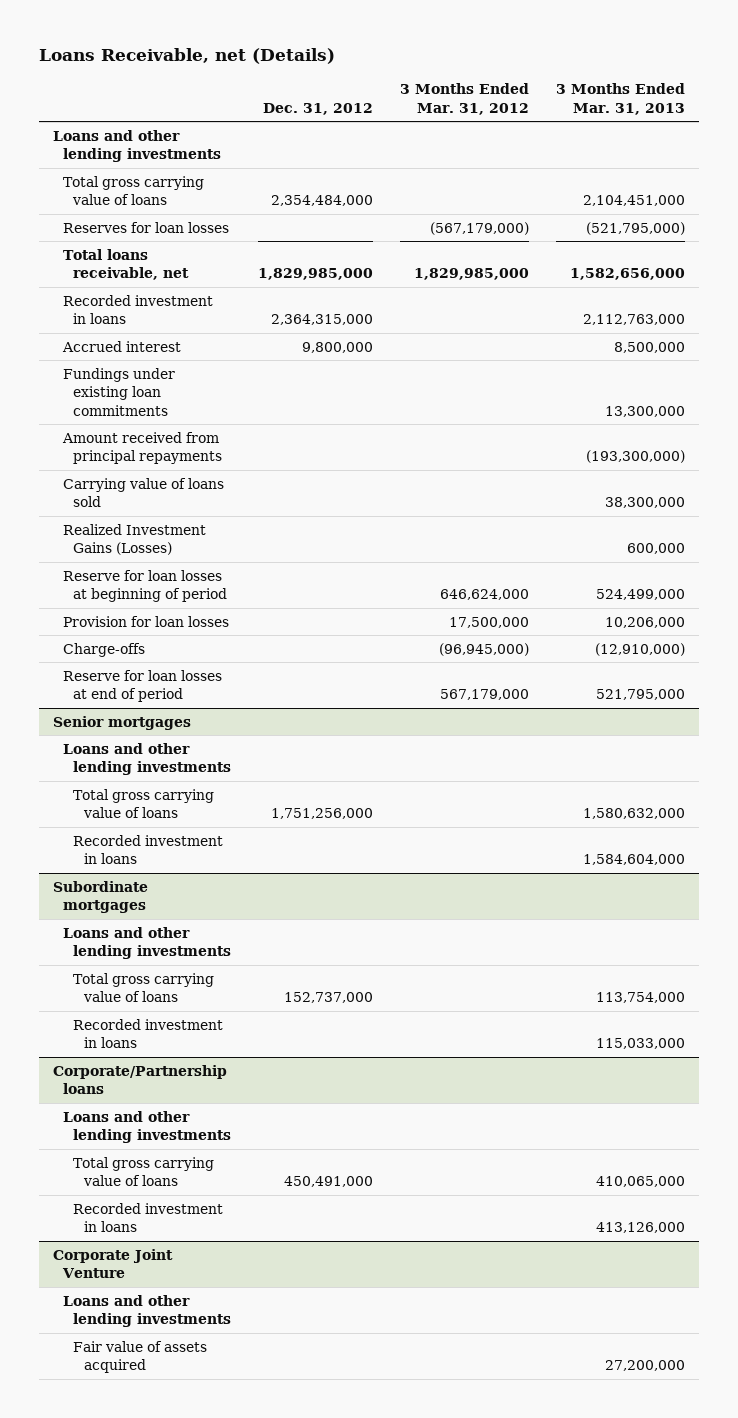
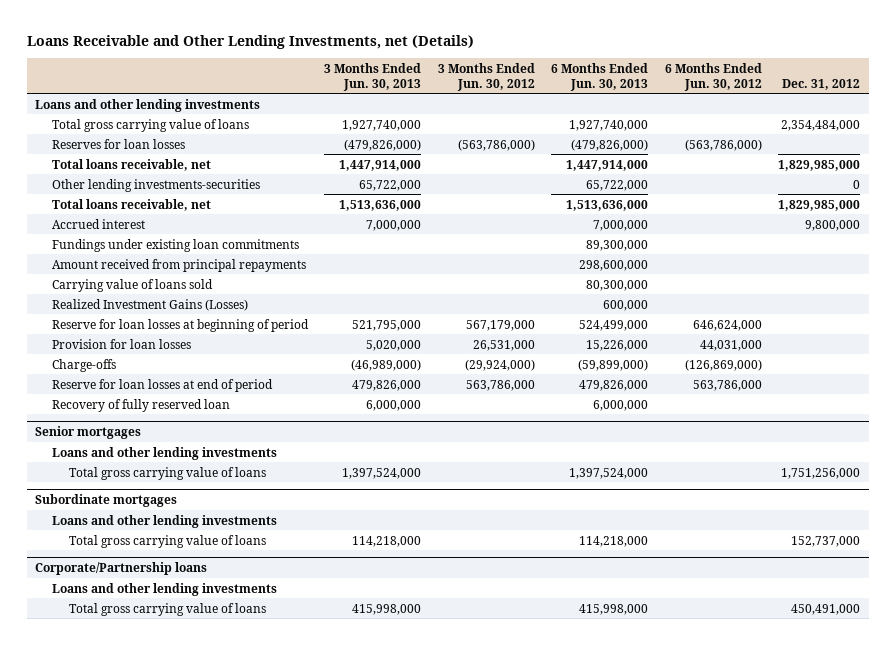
[39,48,336,65] Loans Receivable, net (Details) -> [26,34,474,49] Loans Receivable and Other Lending Investments, net (Details)
[400,83,530,115] 3 Months Ended Mar. 31, 2012 -> none
[556,83,686,115] 3 Months Ended Mar. 31, 2013 -> none
none -> [324,62,422,91] 3 Months Ended Jun. 30, 2013
none -> [437,62,535,91] 3 Months Ended Jun. 30, 2012
none -> [551,62,649,91] 6 Months Ended Jun. 30, 2013
none -> [664,62,762,91] 6 Months Ended Jun. 30, 2012
[62,294,213,325] Recorded investment in loans -> none
none -> [51,178,260,192] Other lending investments-securities
none -> [51,198,211,211] Total loans receivable, net
none -> [51,398,230,412] Recovery of fully reserved loan
[73,834,224,865] Recorded investment in loans -> none
[73,1018,224,1049] Recorded investment in loans -> none
[73,1202,224,1233] Recorded investment in loans -> none
[52,1248,173,1279] Corporate Joint Venture -> none
[62,1294,232,1328] Loans and other lending investments -> none
[73,1340,208,1374] Fair value of assets acquired -> none

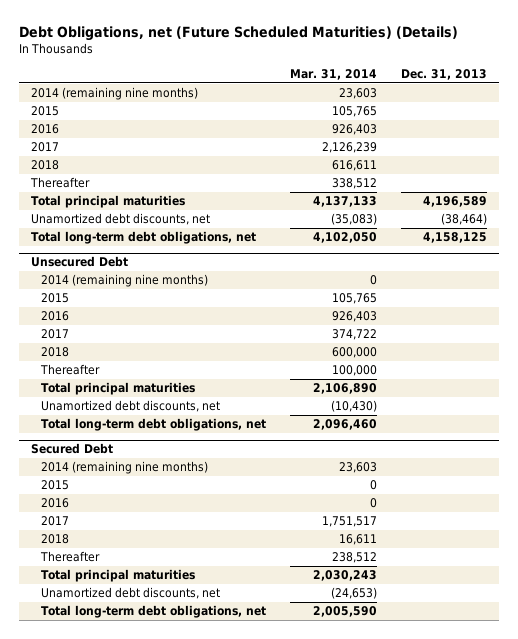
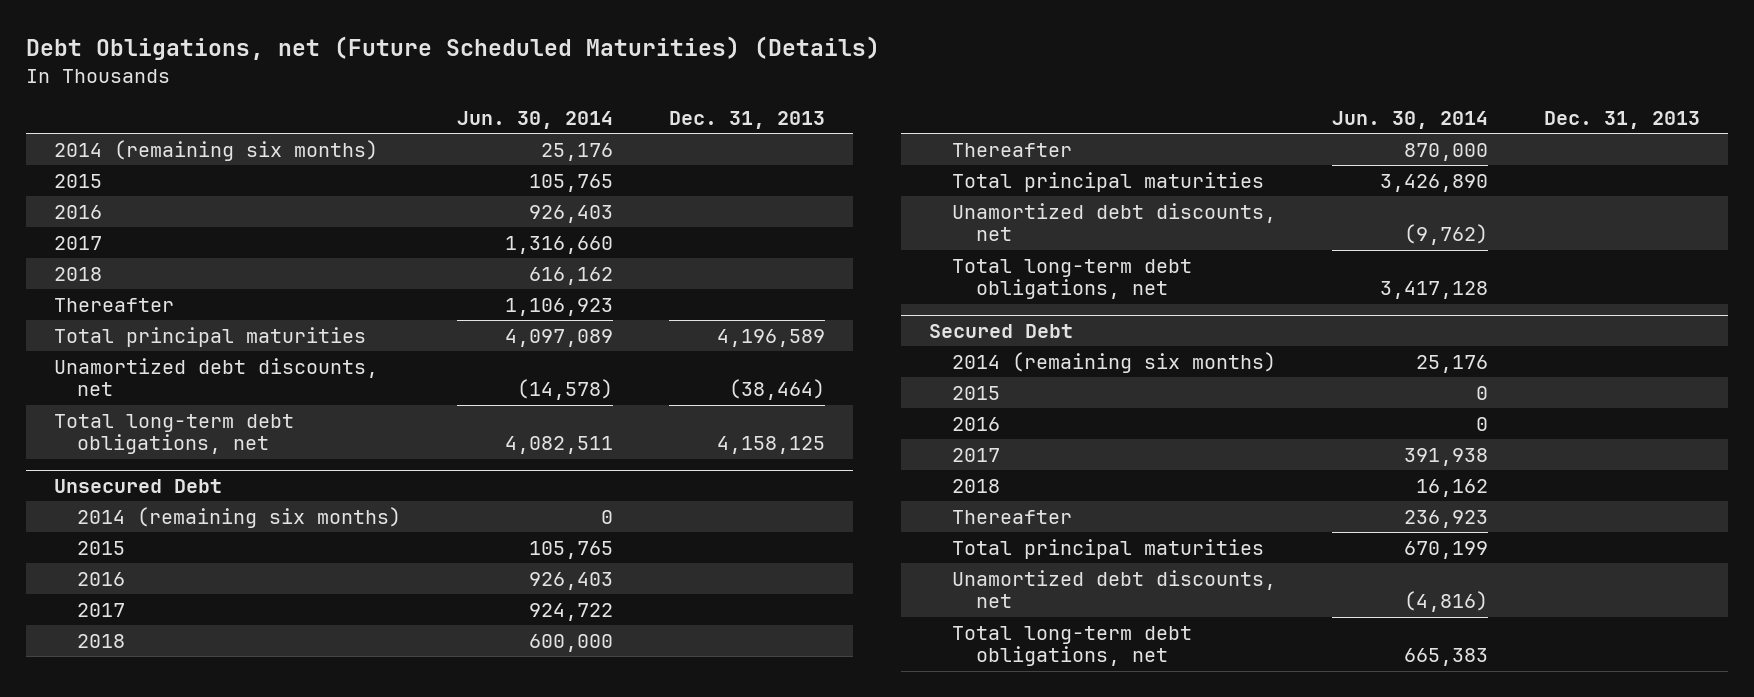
[289,69,377,81] Mar. 31, 2014 -> none
none -> [456,110,613,129] Jun. 30, 2014
[30,87,198,101] 2014 (remaining nine months) -> [54,139,379,161] 2014 (remaining six months)
[40,274,208,288] 2014 (remaining nine months) -> [77,506,402,528] 2014 (remaining six months)
[40,461,208,475] 2014 (remaining nine months) -> [952,351,1277,373] 2014 (remaining six months)

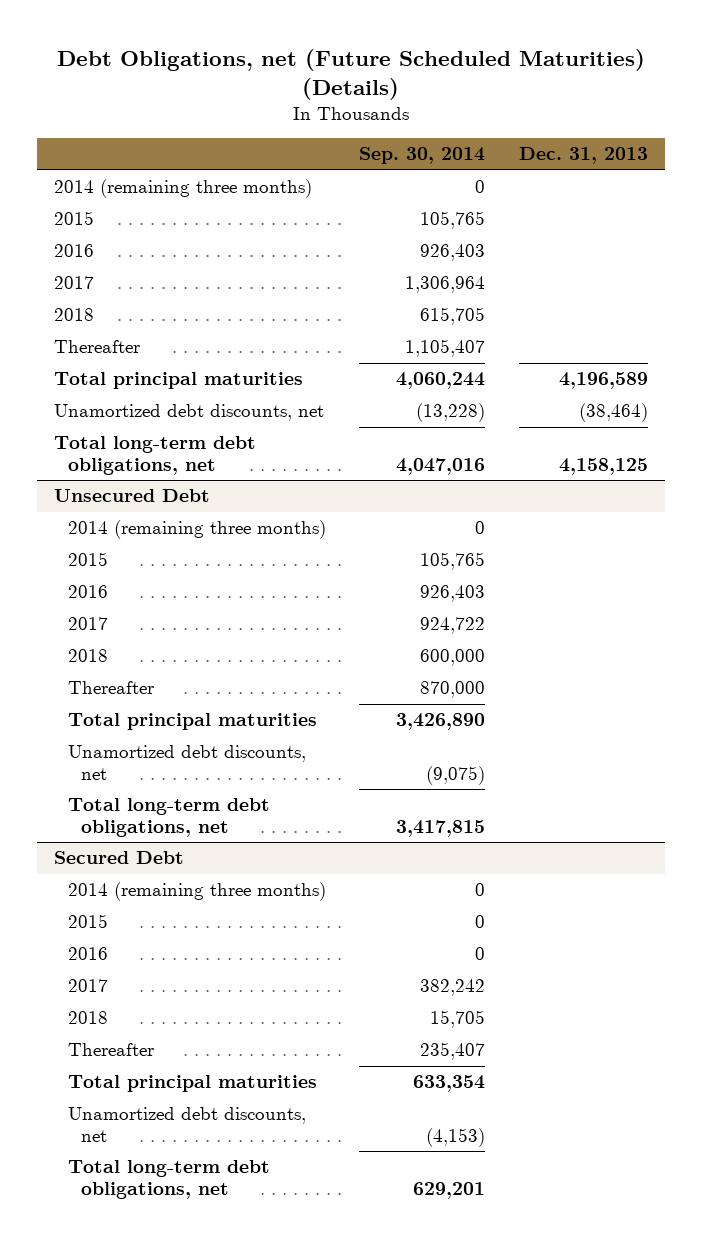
[456,110,613,129] Jun. 30, 2014 -> none
none -> [359,147,486,165] Sep. 30, 2014
[54,139,379,161] 2014 (remaining six months) -> [53,179,312,199] 2014 (remaining three months)
[77,506,402,528] 2014 (remaining six months) -> [67,520,326,540] 2014 (remaining three months)
[952,351,1277,373] 2014 (remaining six months) -> [67,882,326,902] 2014 (remaining three months)

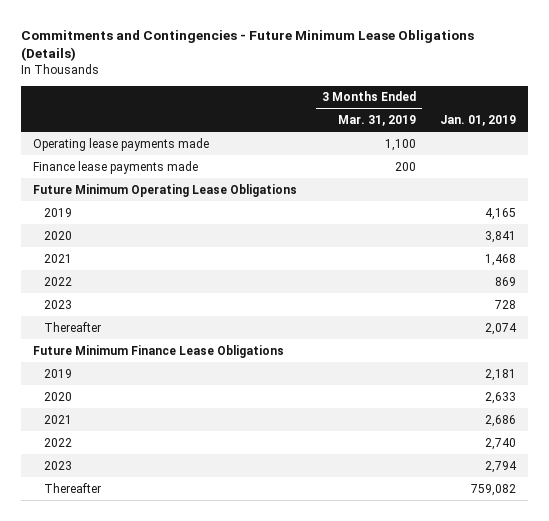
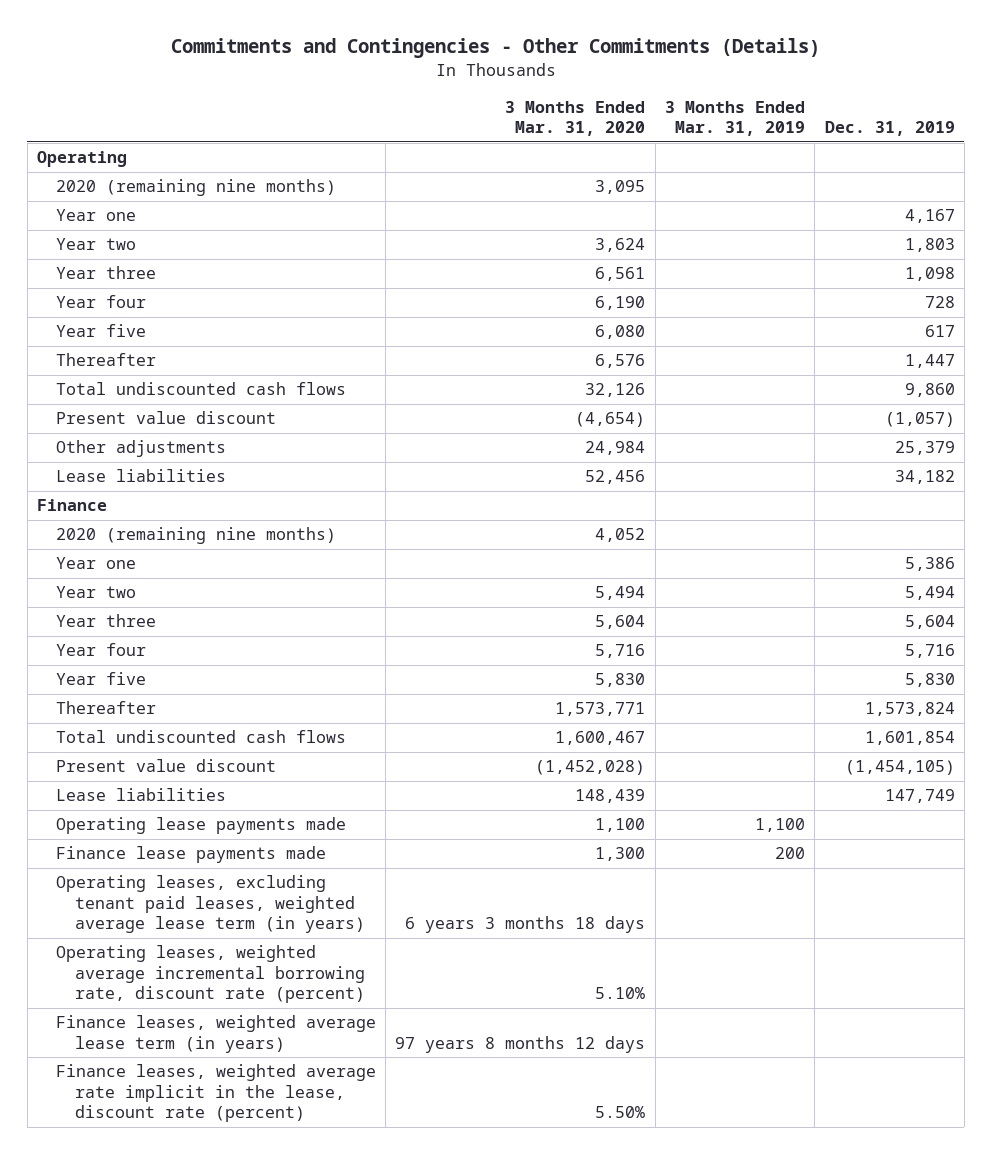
[21,29,475,62] Commitments and Contingencies - Future Minimum Lease Obligations (Details) -> [170,38,820,59] Commitments and Contingencies - Other Commitments (Details)
[439,115,516,127] Jan. 01, 2019 -> none
none -> [505,100,646,137] 3 Months Ended Mar. 31, 2020
none -> [824,121,955,137] Dec. 31, 2019
[33,183,298,197] Future Minimum Operating Lease Obligations -> [37,151,128,168] Operating
none -> [55,179,336,197] 2020 (remaining nine months)
[43,207,72,217] 2019 -> [55,209,136,222] Year one
[43,230,72,240] 2020 -> [55,238,136,251] Year two
[43,253,72,263] 2021 -> [55,266,156,280] Year three
[43,276,72,286] 2022 -> [55,295,146,309] Year four
[43,299,72,309] 2023 -> [55,324,146,338] Year five
none -> [55,382,346,396] Total undiscounted cash flows
none -> [55,411,276,425] Present value discount
none -> [55,440,226,458] Other adjustments
none -> [55,469,226,483] Lease liabilities
[33,344,285,358] Future Minimum Finance Lease Obligations -> [37,499,108,512] Finance
none -> [55,527,336,545] 2020 (remaining nine months)
[43,368,72,378] 2019 -> [55,557,136,570] Year one
[43,391,72,401] 2020 -> [55,586,136,599] Year two
[43,414,72,424] 2021 -> [55,614,156,628] Year three
[43,437,72,447] 2022 -> [55,643,146,657] Year four
[43,460,72,470] 2023 -> [55,672,146,686] Year five
none -> [55,730,346,744] Total undiscounted cash flows
none -> [55,759,276,773] Present value discount
none -> [55,788,226,802] Lease liabilities
[33,137,210,151] Operating lease payments made -> [55,817,346,835] Operating lease payments made
[33,160,199,174] Finance lease payments made -> [55,846,326,864] Finance lease payments made
none -> [55,875,365,934] Operating leases, excluding tenant paid leases, weighted average lease term (in years)
none -> [55,945,365,1004] Operating leases, weighted average incremental borrowing rate, discount rate (percent)
none -> [55,1015,376,1053] Finance leases, weighted average lease term (in years)
none -> [55,1064,376,1123] Finance leases, weighted average rate implicit in the lease, discount rate (percent)

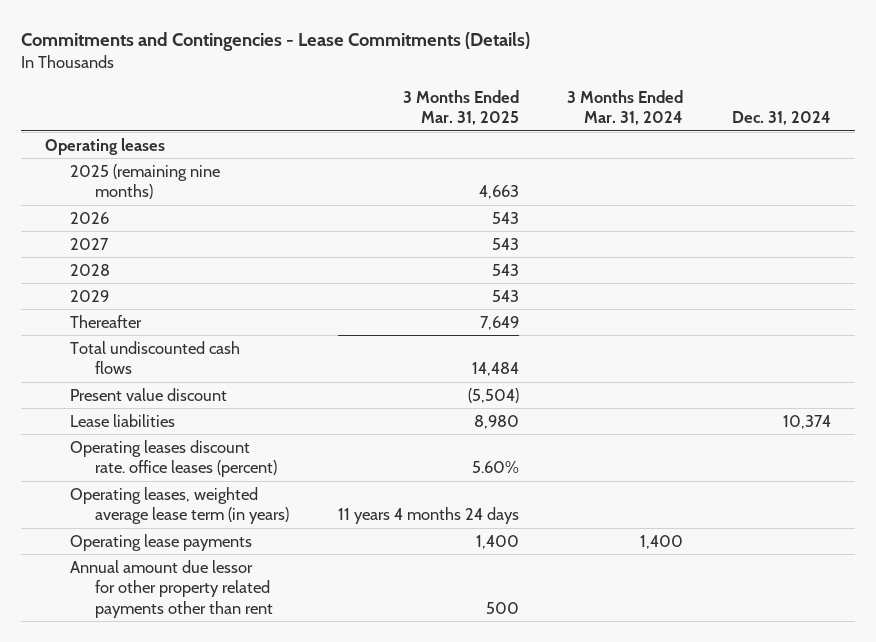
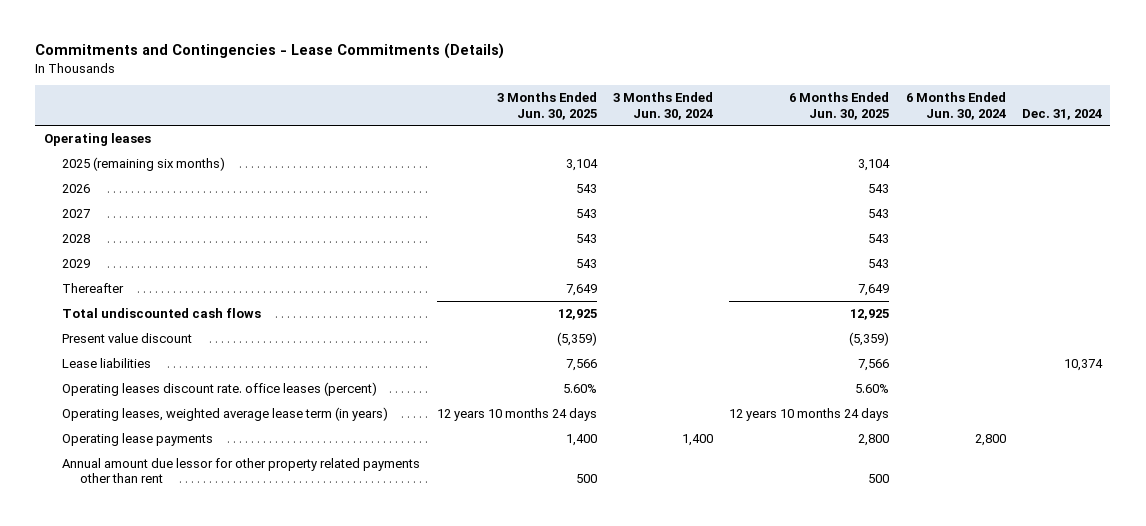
[402,89,519,126] 3 Months Ended Mar. 31, 2025 -> none
[567,89,684,126] 3 Months Ended Mar. 31, 2024 -> none
none -> [496,92,597,120] 3 Months Ended Jun. 30, 2025
none -> [612,92,713,120] 3 Months Ended Jun. 30, 2024
none -> [789,92,890,120] 6 Months Ended Jun. 30, 2025
none -> [905,92,1006,120] 6 Months Ended Jun. 30, 2024
[69,163,220,200] 2025 (remaining nine months) -> [62,157,226,172] 2025 (remaining six months)

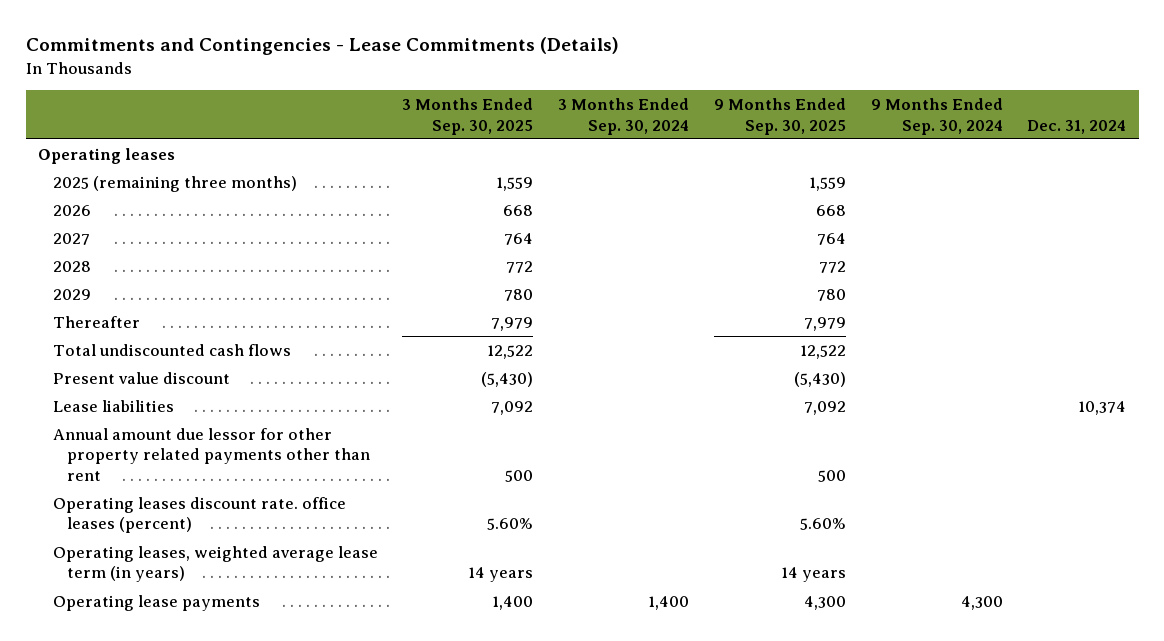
[496,92,597,120] 3 Months Ended Jun. 30, 2025 -> none
[612,92,713,120] 3 Months Ended Jun. 30, 2024 -> none
[789,92,890,120] 6 Months Ended Jun. 30, 2025 -> none
[905,92,1006,120] 6 Months Ended Jun. 30, 2024 -> none
none -> [402,97,534,135] 3 Months Ended Sep. 30, 2025
none -> [558,97,690,135] 3 Months Ended Sep. 30, 2024
none -> [713,97,846,135] 9 Months Ended Sep. 30, 2025
none -> [870,97,1003,135] 9 Months Ended Sep. 30, 2024
[62,157,226,172] 2025 (remaining six months) -> [52,175,297,192] 2025 (remaining three months)
[62,458,421,484] Annual amount due lessor for other property related payments other than rent -> [52,427,371,482] Annual amount due lessor for other property related payments other than rent

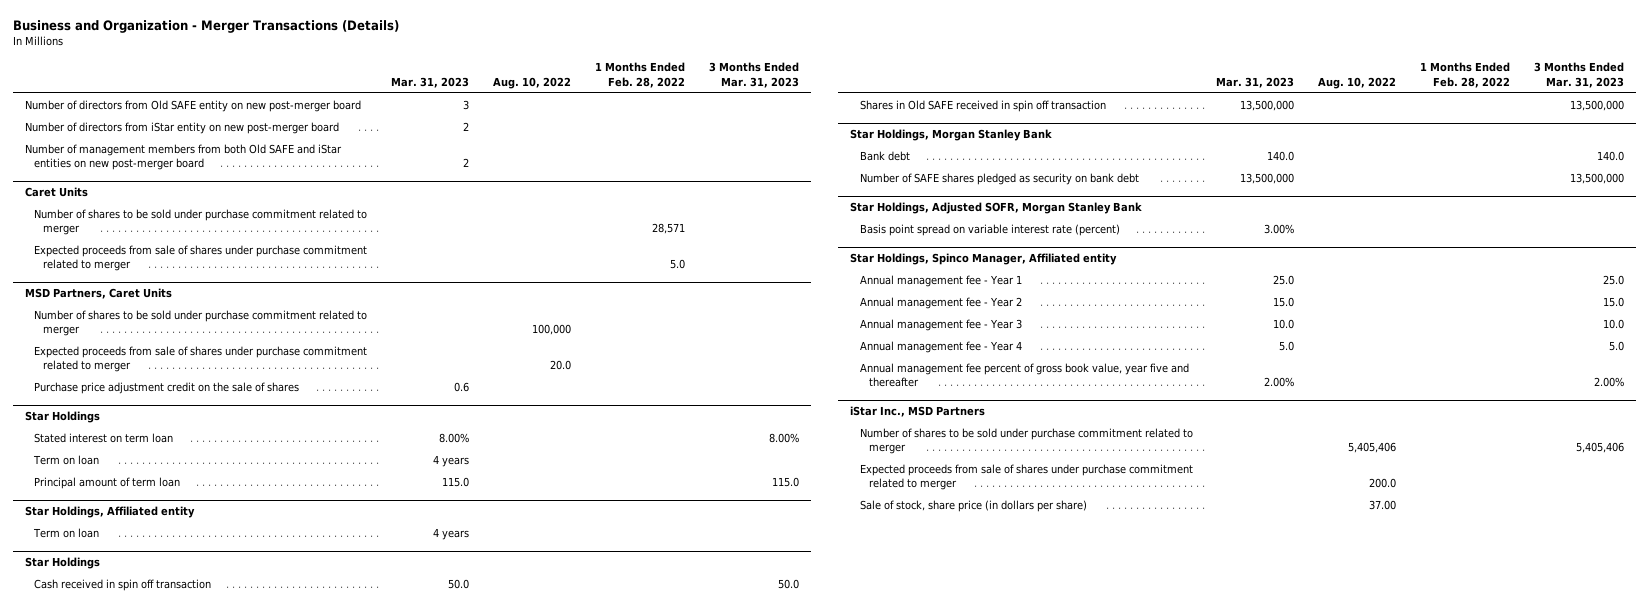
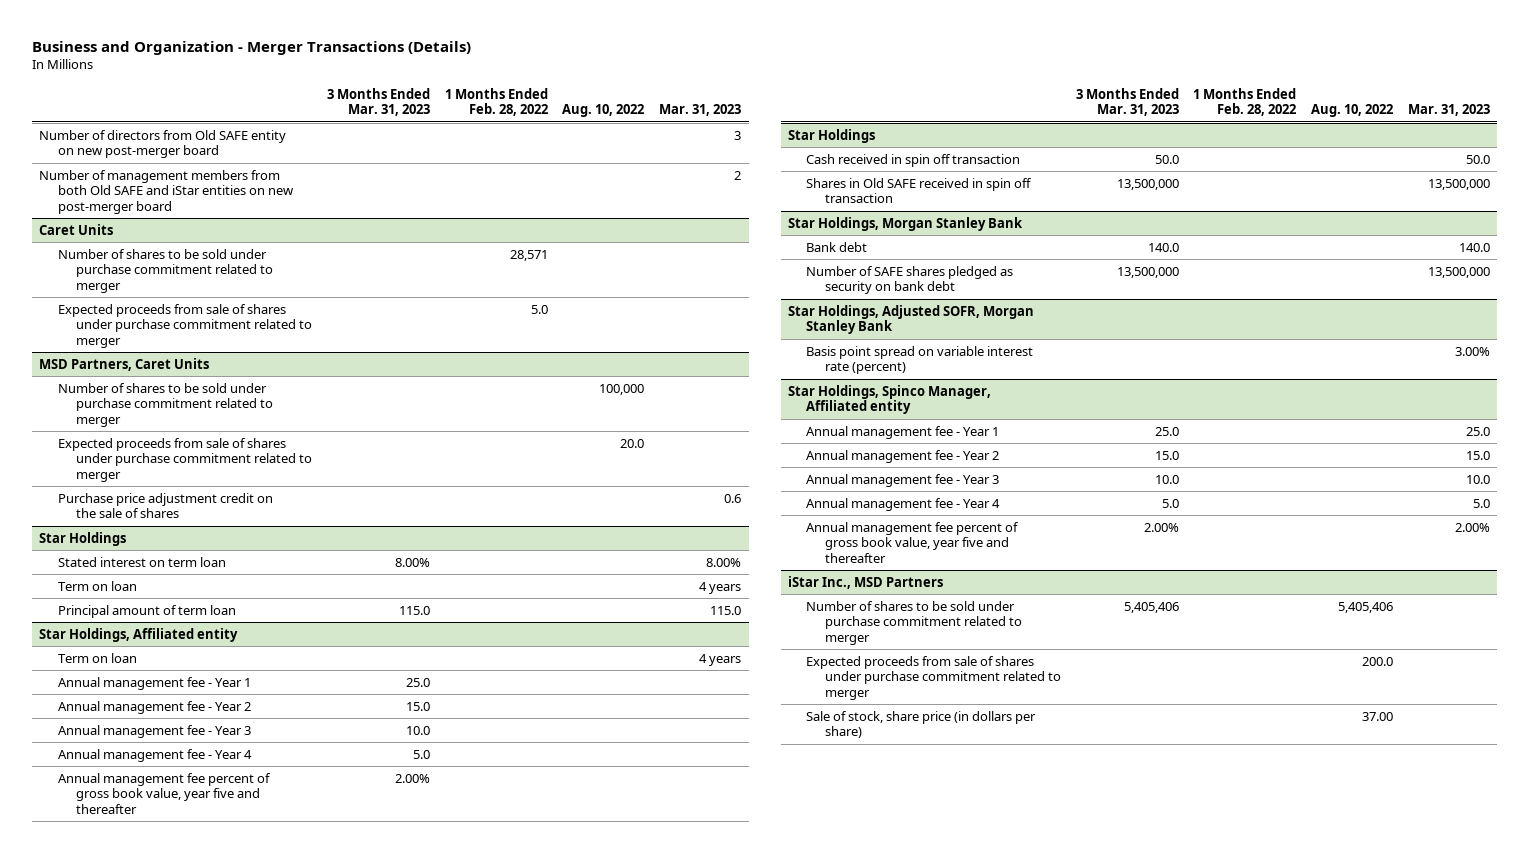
[25,121,340,134] Number of directors from iStar entity on new post-merger board -> none
none -> [57,676,251,690] Annual management fee - Year 1
none -> [57,700,251,714] Annual management fee - Year 2
none -> [57,724,251,738] Annual management fee - Year 3
none -> [57,748,252,762] Annual management fee - Year 4
none -> [57,772,271,814] Annual management fee percent of gross book value, year five and thereafter

